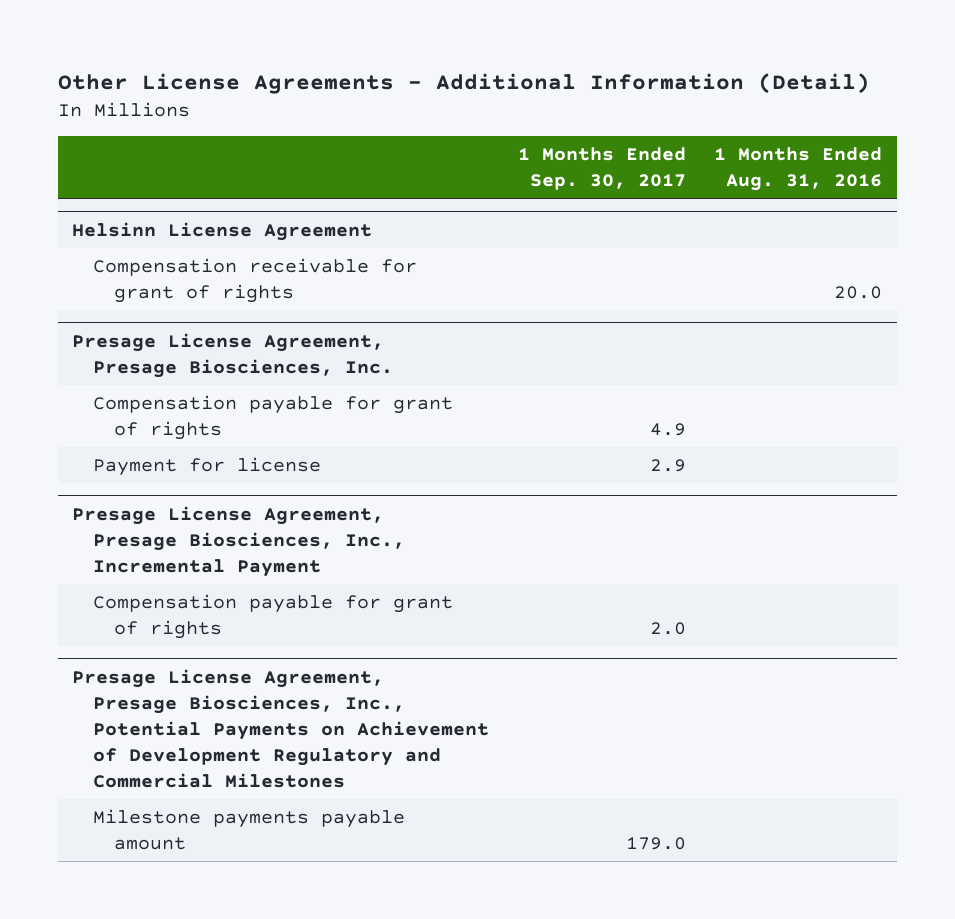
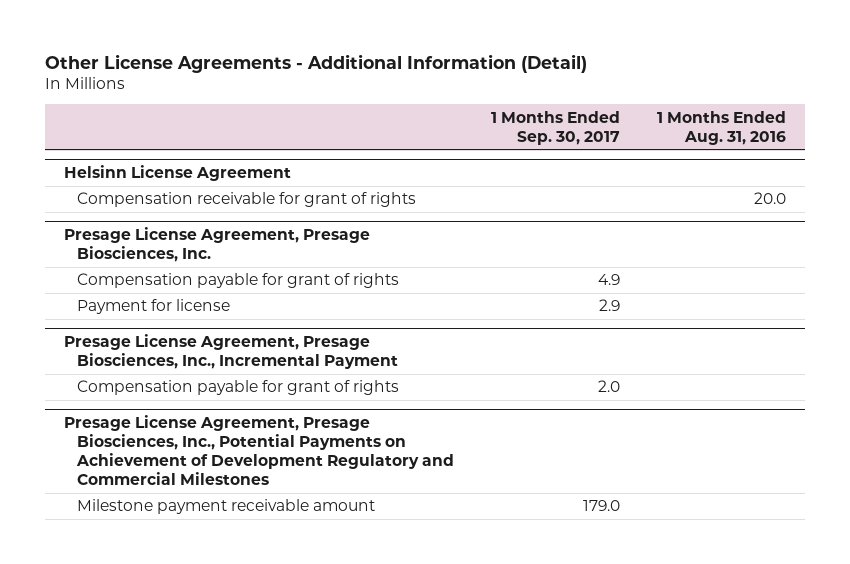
[93,808,406,850] Milestone payments payable amount -> [76,499,375,515] Milestone payment receivable amount

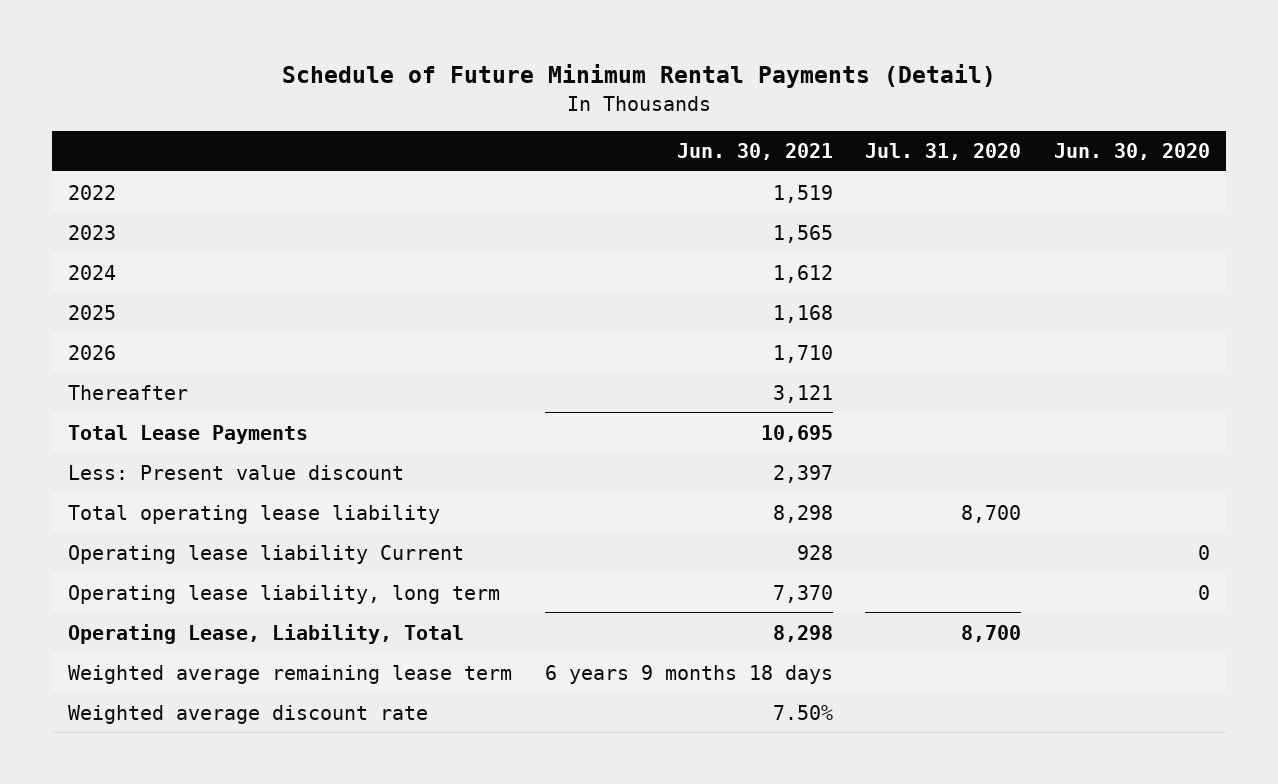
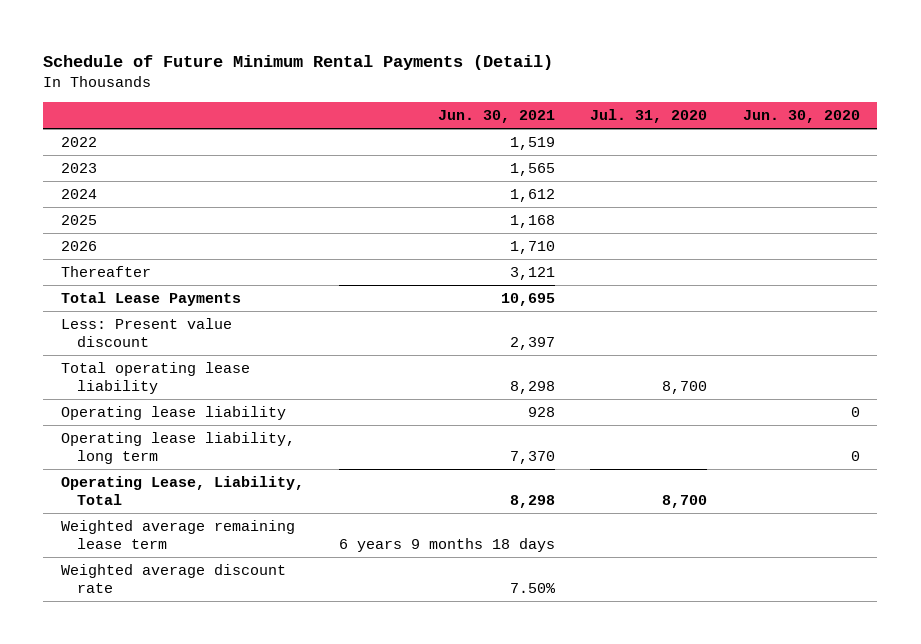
[68,544,465,564] Operating lease liability Current -> [61,405,287,420] Operating lease liability

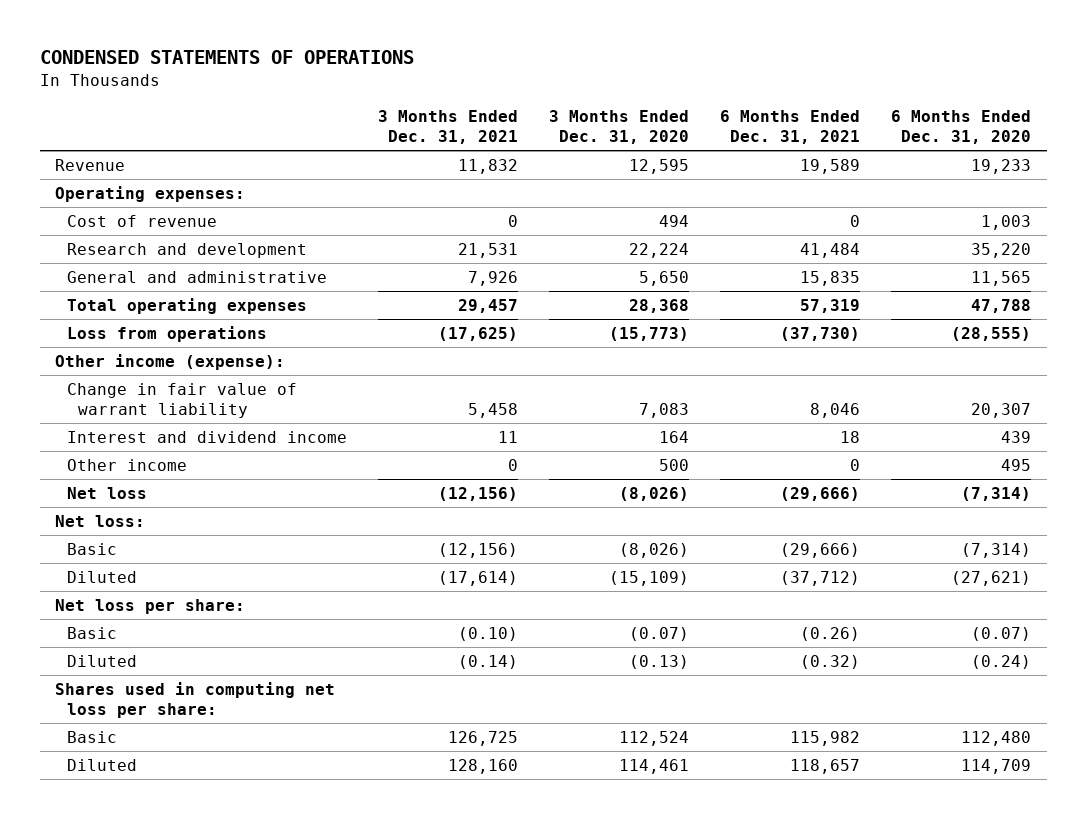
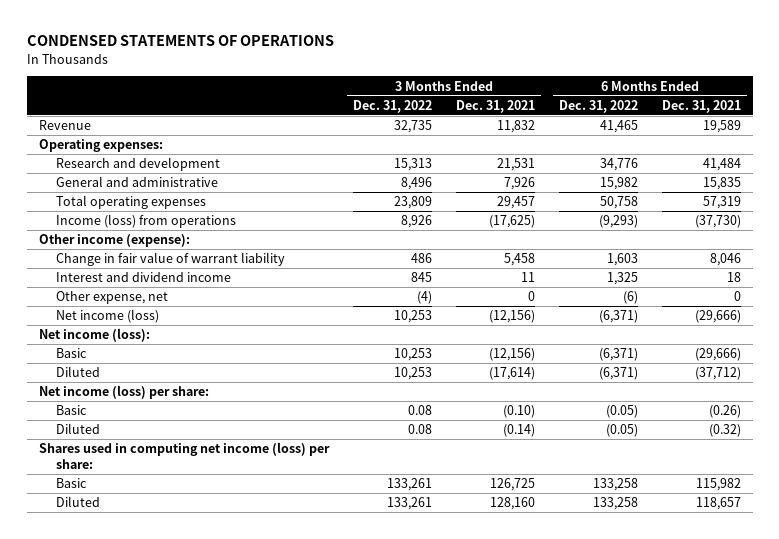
[548,109,689,144] 3 Months Ended Dec. 31, 2020 -> none
[891,109,1032,144] 6 Months Ended Dec. 31, 2020 -> none
none -> [352,99,432,113] Dec. 31, 2022
none -> [558,99,638,113] Dec. 31, 2022
[66,215,217,228] Cost of revenue -> none
[66,326,267,343] Loss from operations -> [55,214,236,229] Income (loss) from operations
[66,459,187,472] Other income -> none
none -> [55,291,168,305] Other expense, net
[66,487,147,500] Net loss -> [55,309,159,324] Net income (loss)
[55,515,146,528] Net loss: -> [38,328,150,343] Net income (loss):
[55,599,246,615] Net loss per share: -> [38,385,209,400] Net income (loss) per share:
[55,682,336,718] Shares used in computing net loss per share: -> [38,442,330,469] Shares used in computing net income (loss) per share:

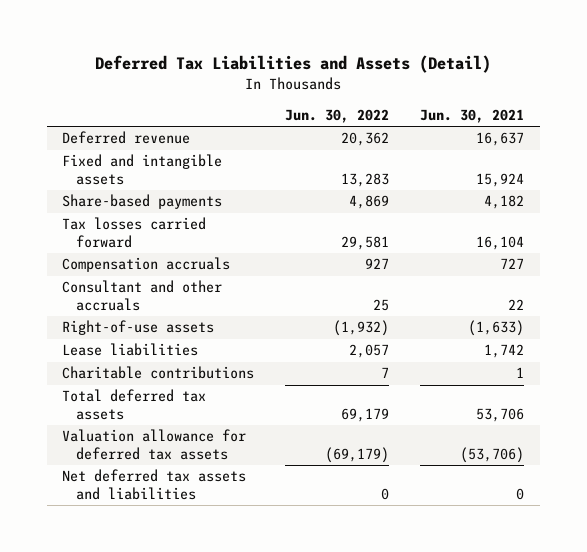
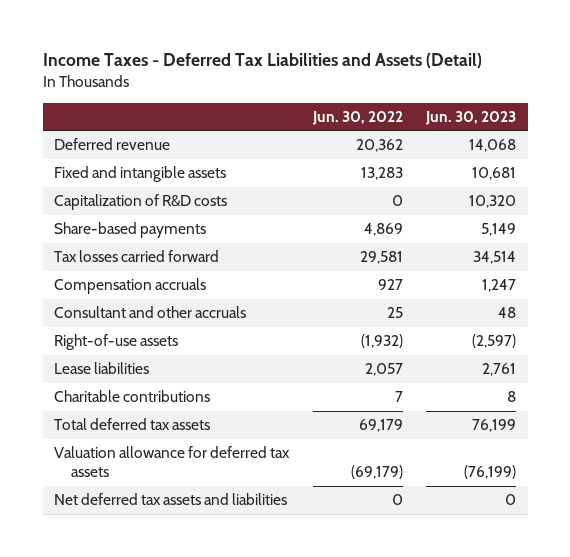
[95,55,492,74] Deferred Tax Liabilities and Assets (Detail) -> [42,53,482,69] Income Taxes - Deferred Tax Liabilities and Assets (Detail)
[420,108,525,123] Jun. 30, 2021 -> none
none -> [424,110,516,125] Jun. 30, 2023
none -> [54,194,228,211] Capitalization of R&D costs

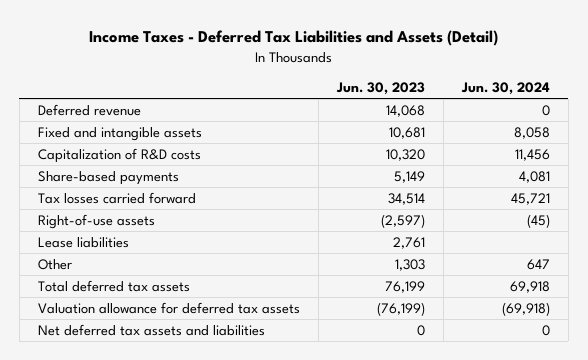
[311,110,403,125] Jun. 30, 2022 -> none
none -> [460,81,550,95] Jun. 30, 2024
[54,278,207,295] Compensation accruals -> none
[54,306,247,319] Consultant and other accruals -> none
[54,390,211,403] Charitable contributions -> none
none -> [37,258,72,270] Other

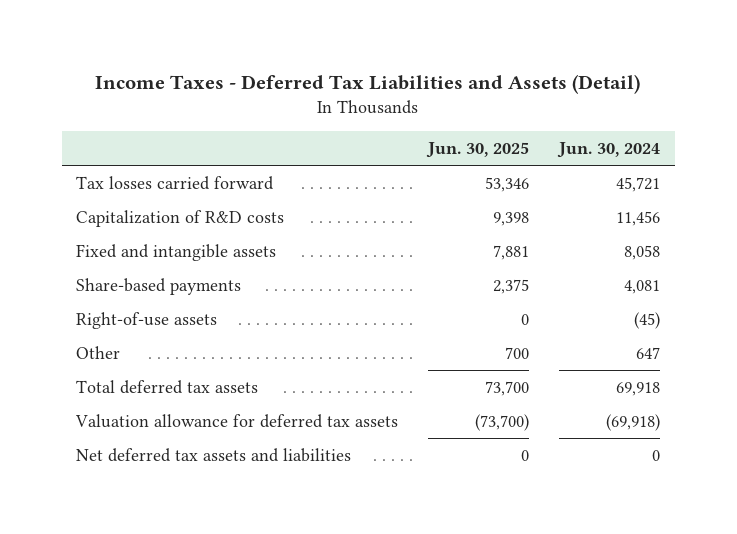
[335,81,425,95] Jun. 30, 2023 -> none
none -> [426,141,530,158] Jun. 30, 2025
[37,103,141,116] Deferred revenue -> none
[37,191,196,204] Tax losses carried forward -> [76,175,275,190] Tax losses carried forward
[37,126,202,141] Fixed and intangible assets -> [76,243,277,261] Fixed and intangible assets
[37,236,129,248] Lease liabilities -> none

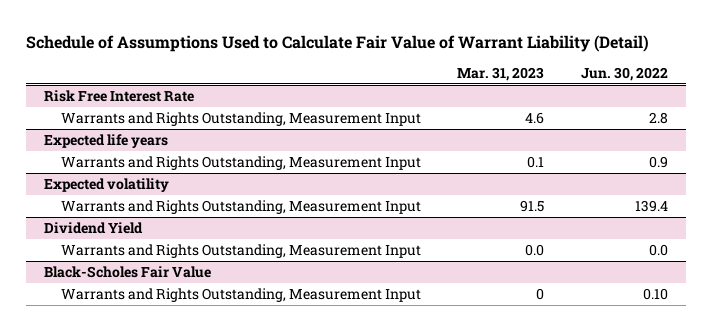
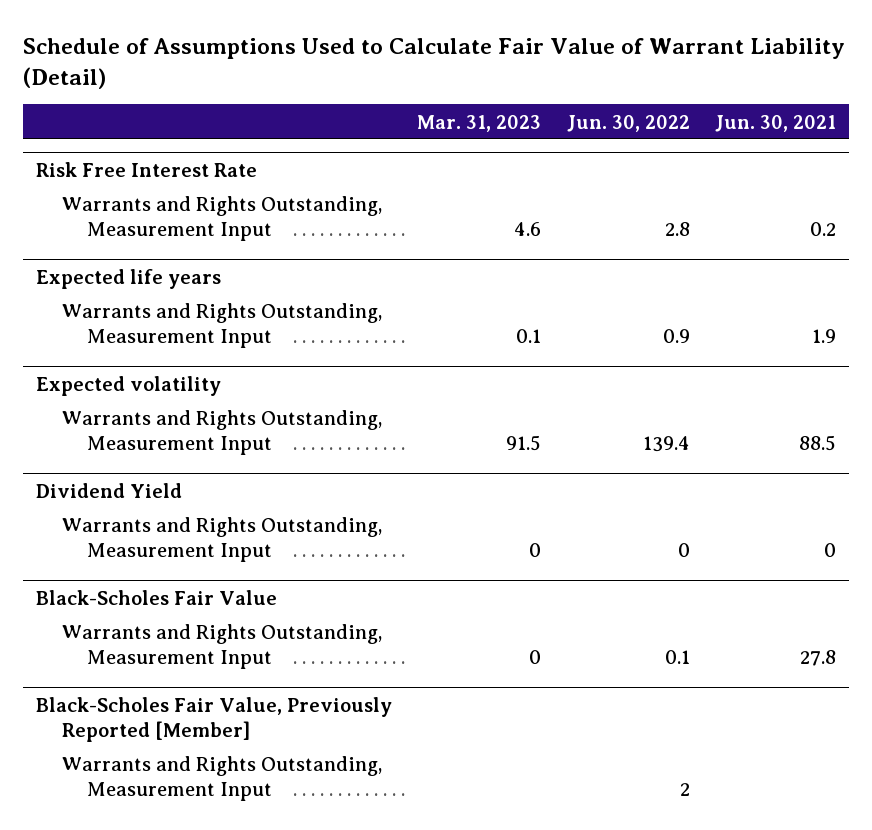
none -> [715,114,837,132] Jun. 30, 2021
[525,243,545,256] 0.0 -> [529,543,542,558] 0
[648,243,668,256] 0.0 -> [677,543,690,558] 0
[642,287,668,300] 0.10 -> [664,650,690,665] 0.1
none -> [35,696,392,742] Black-Scholes Fair Value, Previously Reported [Member]
none -> [61,756,382,802] Warrants and Rights Outstanding, Measurement Input

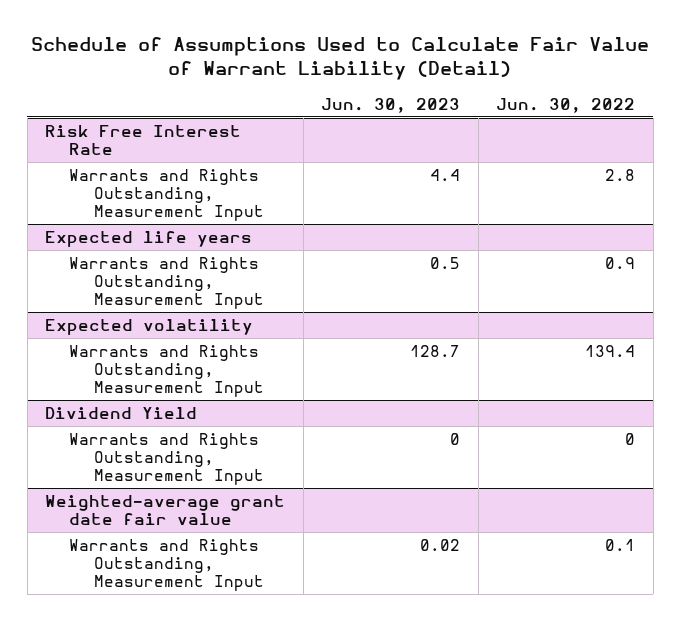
[417,114,542,132] Mar. 31, 2023 -> none
[715,114,837,132] Jun. 30, 2021 -> none
none -> [321,97,461,113] Jun. 30, 2023
[35,589,277,605] Black-Scholes Fair Value -> none
none -> [45,494,286,525] Weighted-average grant date fair value
[35,696,392,742] Black-Scholes Fair Value, Previously Reported [Member] -> none
[61,756,382,802] Warrants and Rights Outstanding, Measurement Input -> none

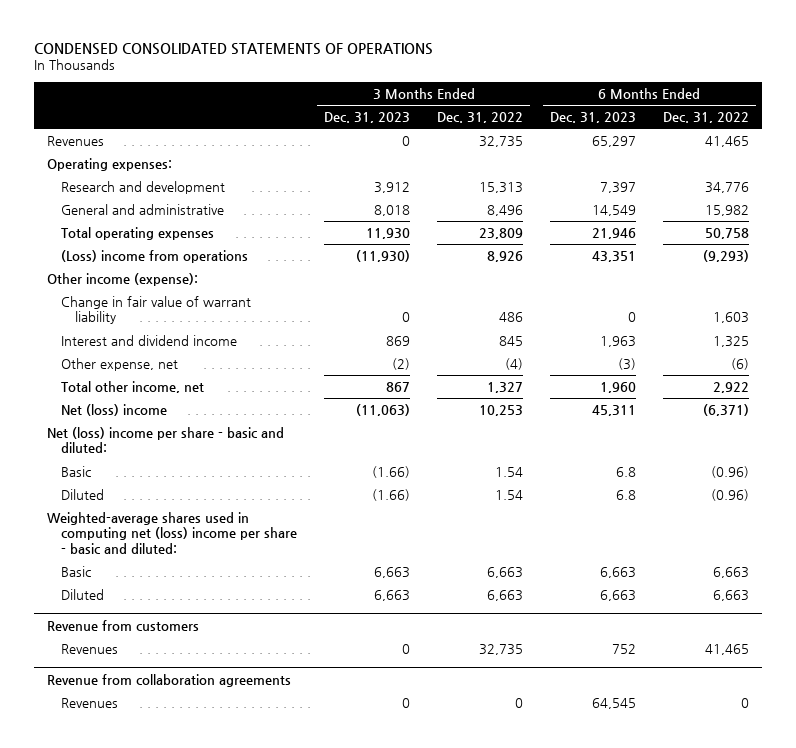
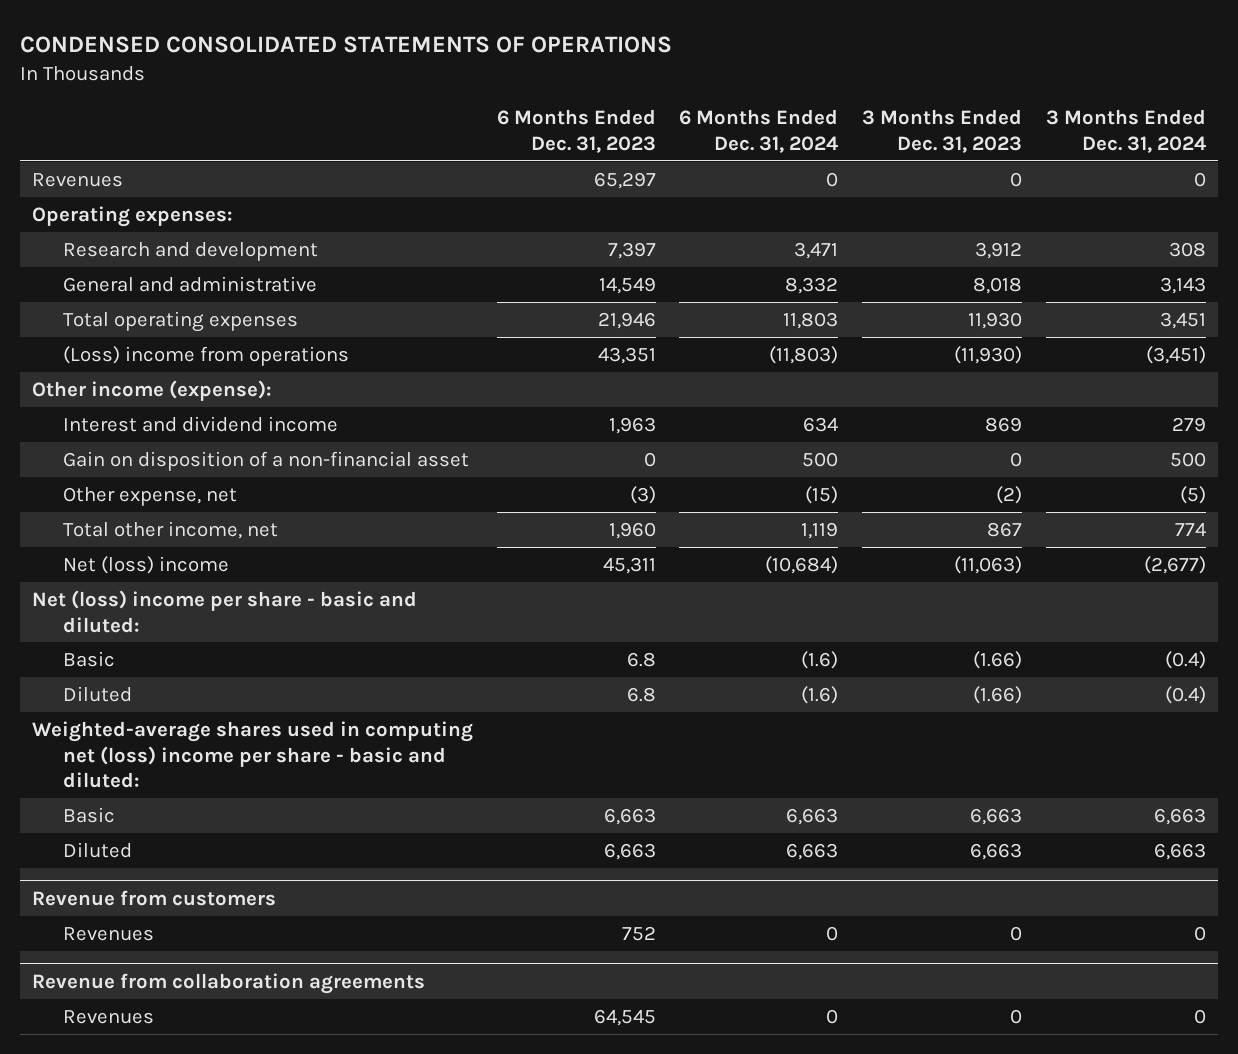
[437,111,524,123] Dec. 31, 2022 -> none
[662,111,749,123] Dec. 31, 2022 -> none
none -> [679,109,839,153] 6 Months Ended Dec. 31, 2024
none -> [1045,109,1206,153] 3 Months Ended Dec. 31, 2024
[61,295,252,325] Change in fair value of warrant liability -> none
none -> [62,450,469,471] Gain on disposition of a non-financial asset

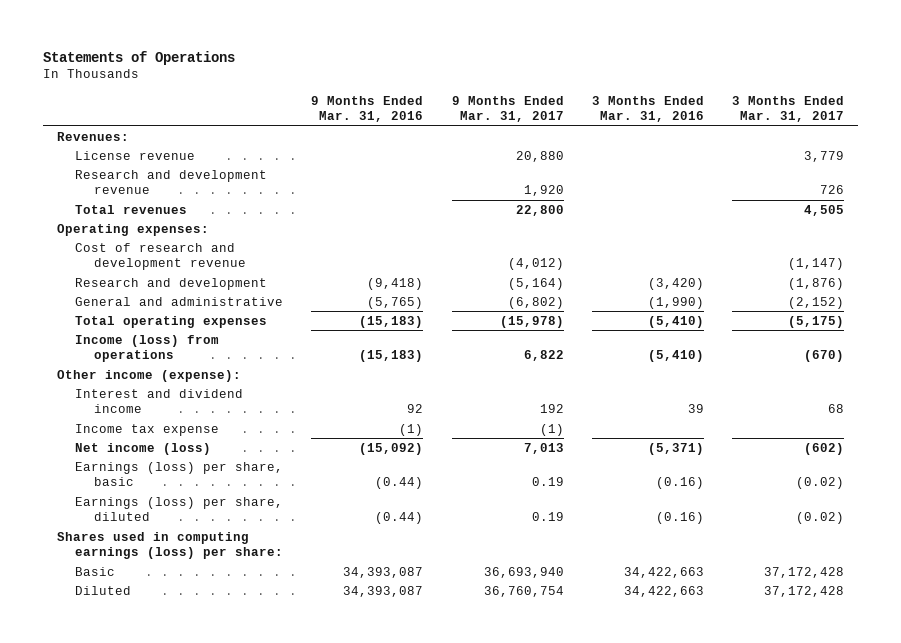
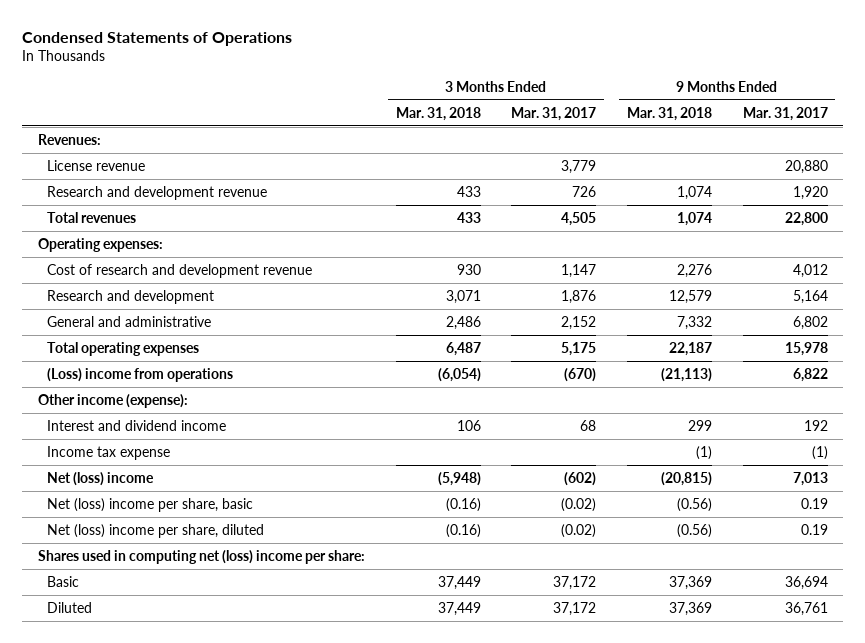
[42,50,235,65] Statements of Operations -> [22,32,293,47] Condensed Statements of Operations
[311,95,424,122] 9 Months Ended Mar. 31, 2016 -> none
[591,95,704,122] 3 Months Ended Mar. 31, 2016 -> none
none -> [395,106,481,121] Mar. 31, 2018
none -> [626,106,712,121] Mar. 31, 2018
[507,258,564,271] (4,012) -> [792,263,828,278] 4,012
[788,258,845,271] (1,147) -> [561,263,597,278] 1,147
[507,277,564,290] (5,164) -> [792,289,828,304] 5,164
[788,277,845,290] (1,876) -> [561,289,597,304] 1,876
[507,296,564,309] (6,802) -> [792,315,828,330] 6,802
[788,296,845,309] (2,152) -> [561,315,597,330] 2,152
[499,315,564,328] (15,978) -> [784,341,828,356] 15,978
[788,315,845,328] (5,175) -> [561,341,597,356] 5,175
[75,334,220,363] Income (loss) from operations -> [47,367,234,382] (Loss) income from operations
[75,442,212,455] Net income (loss) -> [47,471,155,486] Net (loss) income
[75,461,284,487] Earnings (loss) per share, basic -> [47,497,254,512] Net (loss) income per share, basic
[75,496,284,522] Earnings (loss) per share, diluted -> [47,523,265,538] Net (loss) income per share, diluted
[56,531,284,560] Shares used in computing earnings (loss) per share: -> [37,549,365,564] Shares used in computing net (loss) income per share:
[483,566,564,578] 36,693,940 -> [784,575,828,590] 36,694
[764,566,845,578] 37,172,428 -> [553,575,597,590] 37,172
[483,585,564,597] 36,760,754 -> [784,601,828,616] 36,761
[764,585,845,597] 37,172,428 -> [553,601,597,616] 37,172

